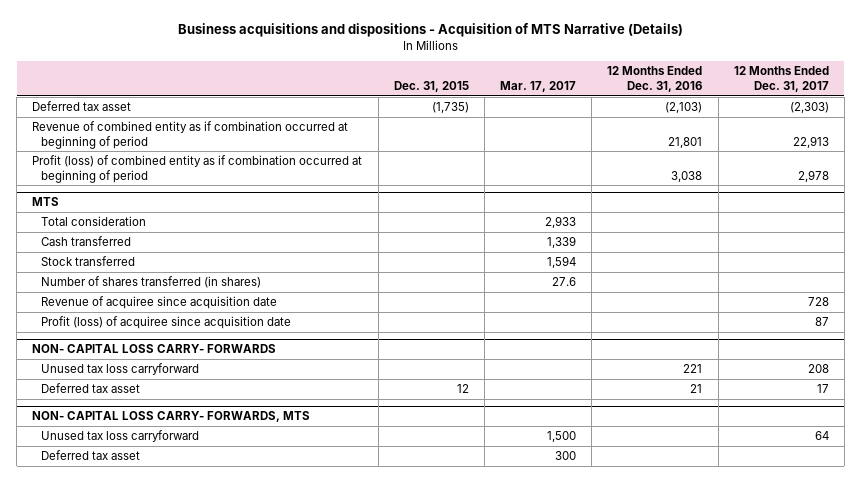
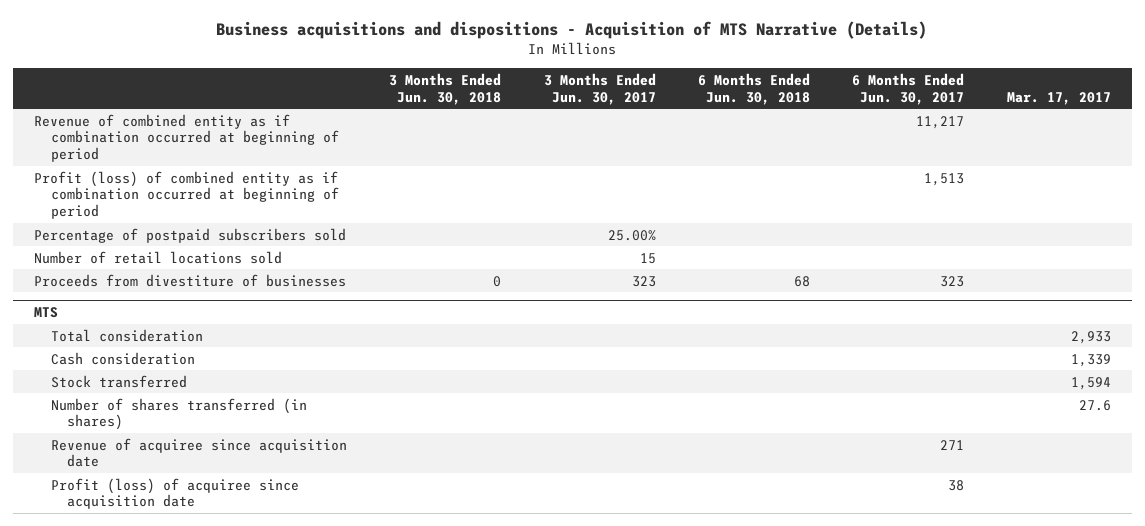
[393,80,469,92] Dec. 31, 2015 -> none
[607,66,703,92] 12 Months Ended Dec. 31, 2016 -> none
[733,66,829,92] 12 Months Ended Dec. 31, 2017 -> none
none -> [389,72,502,105] 3 Months Ended Jun. 30, 2018
none -> [543,72,656,105] 3 Months Ended Jun. 30, 2017
none -> [697,72,810,105] 6 Months Ended Jun. 30, 2018
none -> [852,72,965,105] 6 Months Ended Jun. 30, 2017
[32,101,132,112] Deferred tax asset -> none
none -> [34,227,347,243] Percentage of postpaid subscribers sold
none -> [34,250,283,264] Number of retail locations sold
none -> [34,273,347,287] Proceeds from divestiture of businesses
[41,236,132,247] Cash transferred -> [50,351,195,365] Cash consideration
[32,344,277,354] NON- CAPITAL LOSS CARRY- FORWARDS -> none
[41,363,200,376] Unused tax loss carryforward -> none
[41,383,141,394] Deferred tax asset -> none
[32,411,311,423] NON- CAPITAL LOSS CARRY- FORWARDS, MTS -> none
[41,430,200,443] Unused tax loss carryforward -> none
[41,450,141,461] Deferred tax asset -> none

